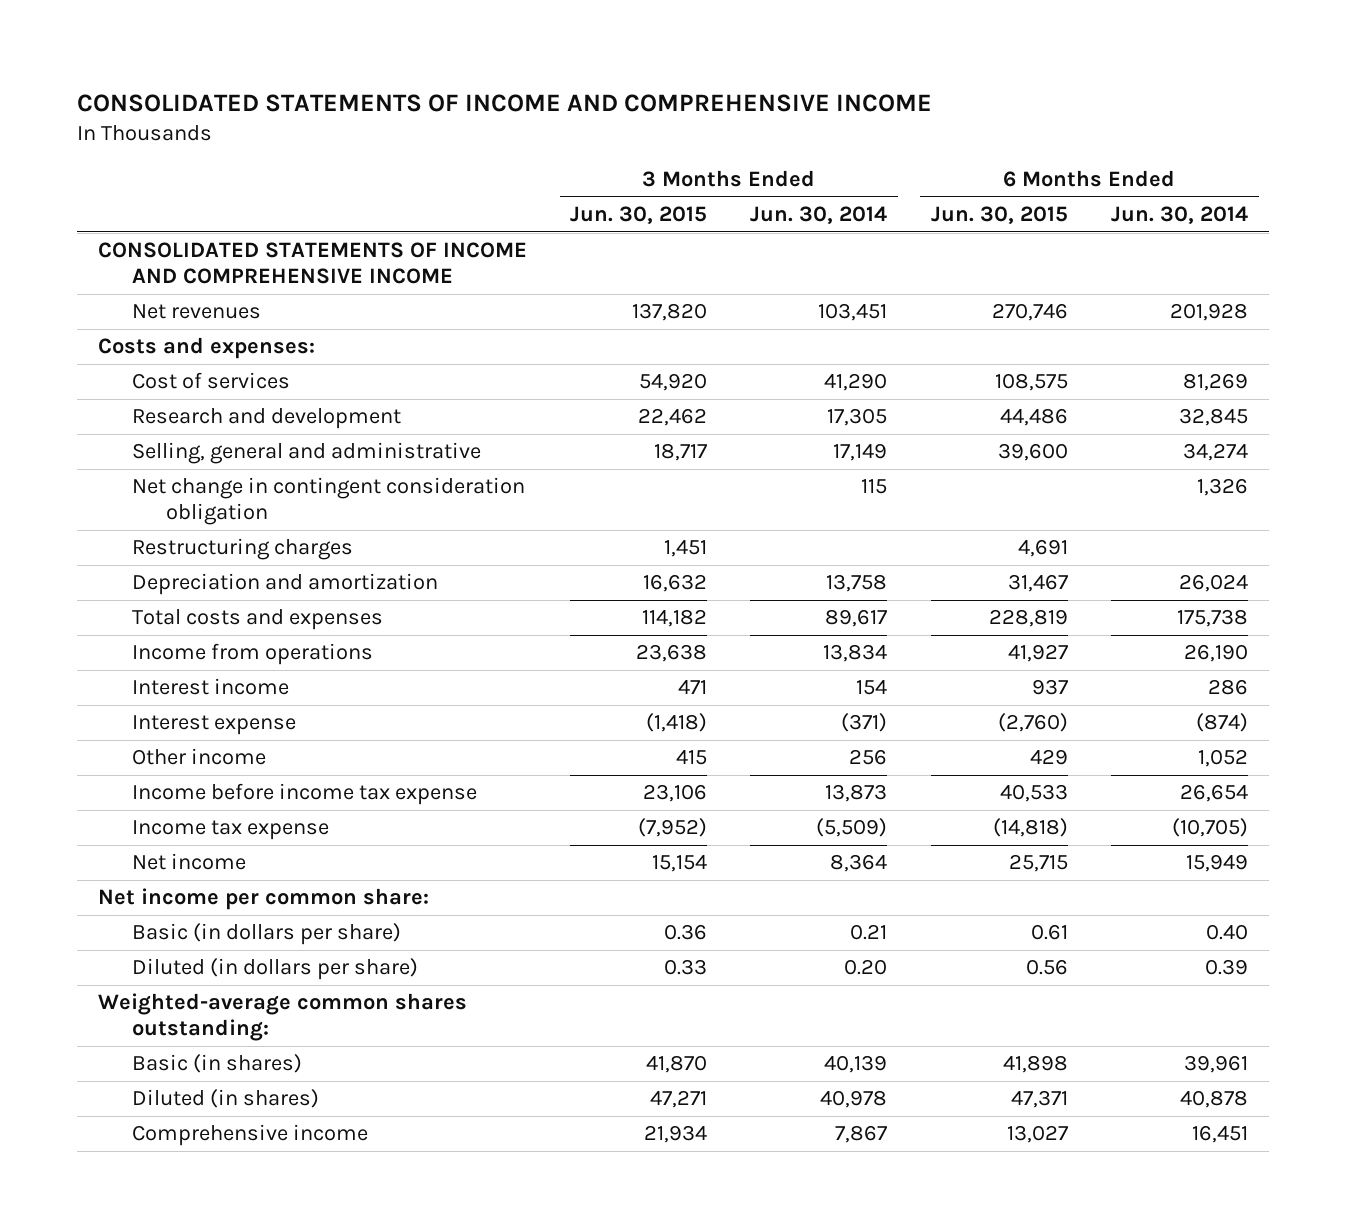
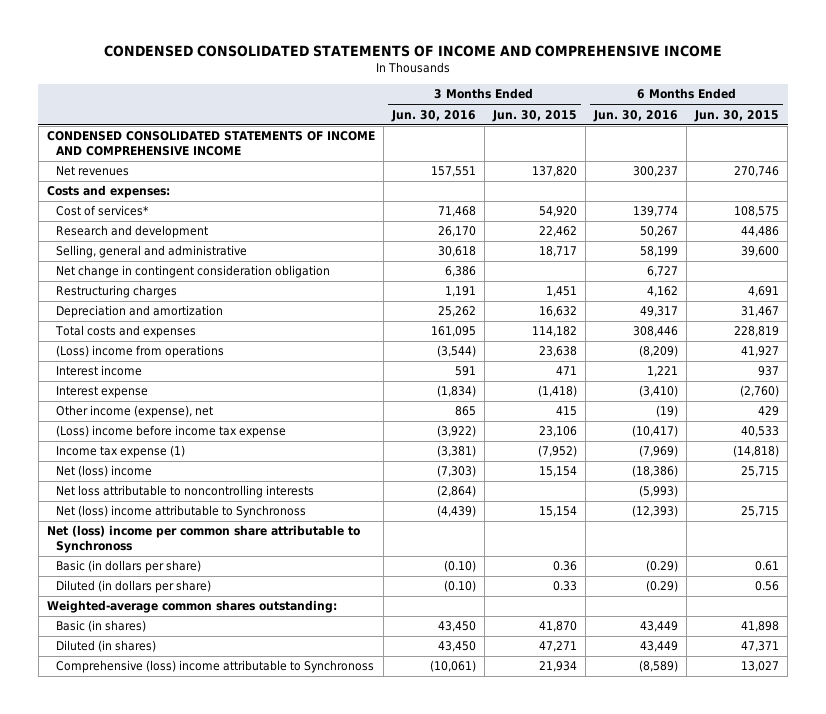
[76,93,932,112] CONSOLIDATED STATEMENTS OF INCOME AND COMPREHENSIVE INCOME -> [103,45,722,58] CONDENSED CONSOLIDATED STATEMENTS OF INCOME AND COMPREHENSIVE INCOME
[750,206,888,225] Jun. 30, 2014 -> none
[1110,206,1248,225] Jun. 30, 2014 -> none
none -> [390,109,476,122] Jun. 30, 2016
none -> [593,109,679,122] Jun. 30, 2016
[98,242,528,285] CONSOLIDATED STATEMENTS OF INCOME AND COMPREHENSIVE INCOME -> [46,131,375,156] CONDENSED CONSOLIDATED STATEMENTS OF INCOME AND COMPREHENSIVE INCOME
[132,372,291,390] Cost of services -> [56,205,150,217] Cost of services*
[132,643,374,666] Income from operations -> [56,345,225,359] (Loss) income from operations
[132,748,267,766] Other income -> [56,405,214,419] Other income (expense), net
[132,783,478,806] Income before income tax expense -> [56,425,287,439] (Loss) income before income tax expense
[132,820,330,841] Income tax expense -> [56,445,186,459] Income tax expense (1)
none -> [56,465,153,478] Net (loss) income
none -> [56,485,315,499] Net loss attributable to noncontrolling interests
[132,853,247,871] Net income -> [56,505,307,519] Net (loss) income attributable to Synchronoss
[98,888,430,911] Net income per common share: -> [46,525,360,553] Net (loss) income per common share attributable to Synchronoss
[132,1124,369,1147] Comprehensive income -> [56,660,375,674] Comprehensive (loss) income attributable to Synchronoss

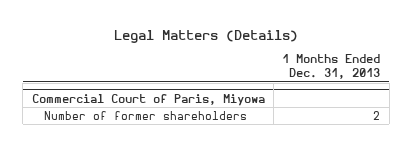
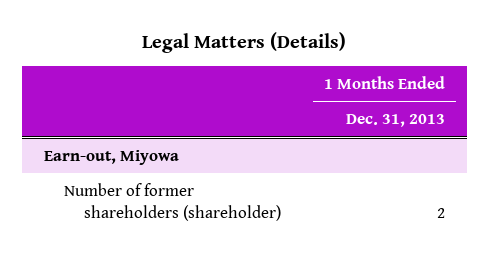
[31,93,265,106] Commercial Court of Paris, Miyowa -> none
none -> [43,150,179,166] Earn-out, Miyowa
[43,110,247,120] Number of former shareholders -> [63,183,281,222] Number of former shareholders (shareholder)

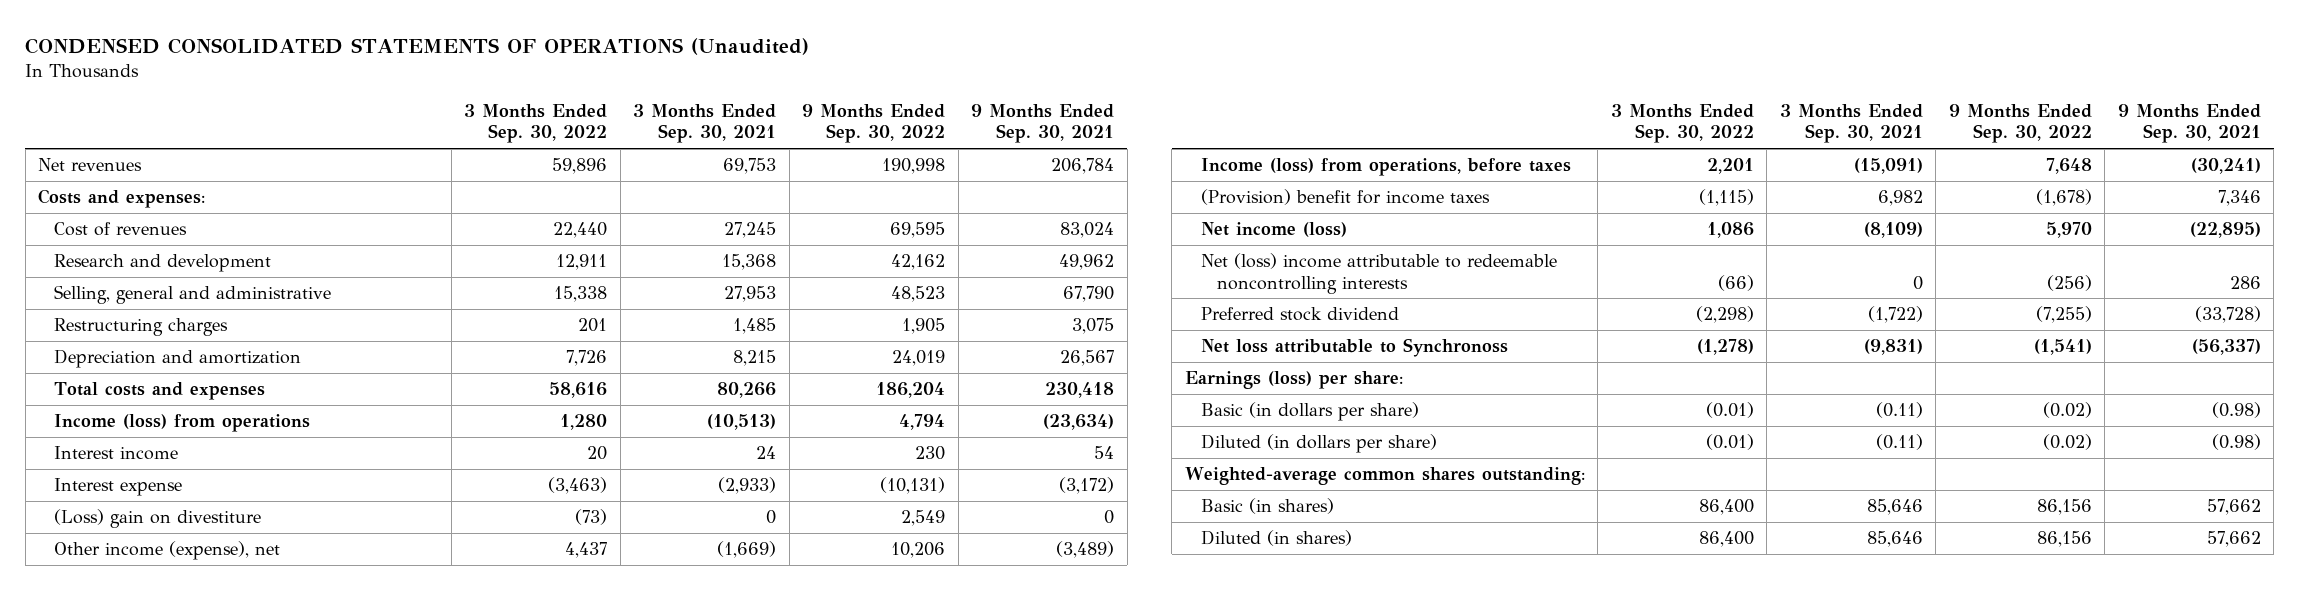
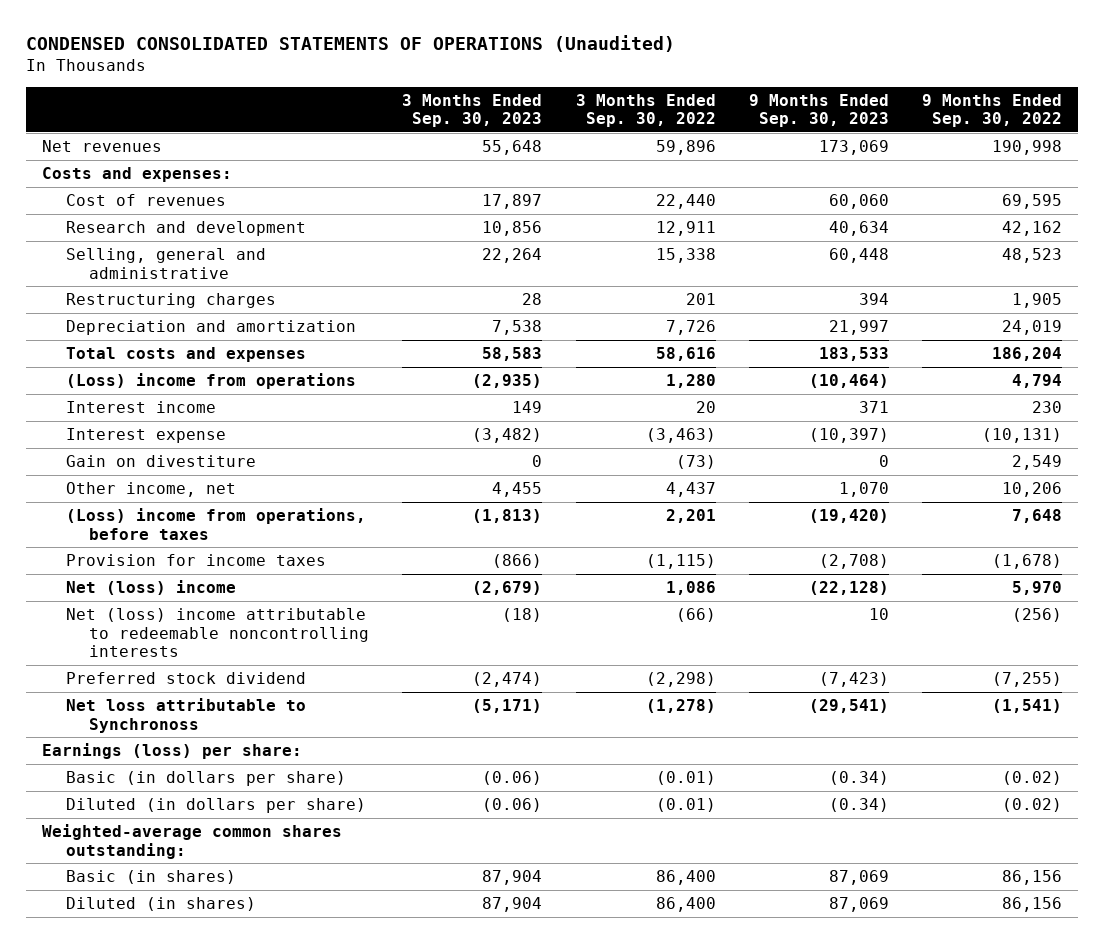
[633,103,777,144] 3 Months Ended Sep. 30, 2021 -> none
[971,103,1115,144] 9 Months Ended Sep. 30, 2021 -> none
none -> [402,93,543,128] 3 Months Ended Sep. 30, 2023
none -> [748,93,889,128] 9 Months Ended Sep. 30, 2023
[54,413,311,432] Income (loss) from operations -> [65,373,356,390] (Loss) income from operations
[54,508,262,528] (Loss) gain on divestiture -> [65,455,256,468] Gain on divestiture
[54,540,281,560] Other income (expense), net -> [65,482,236,498] Other income, net
[1200,157,1571,176] Income (loss) from operations, before taxes -> [65,508,366,540] (Loss) income from operations, before taxes
[1200,188,1490,205] (Provision) benefit for income taxes -> [65,554,326,567] Provision for income taxes
[1200,221,1347,237] Net income (loss) -> [65,580,236,596] Net (loss) income

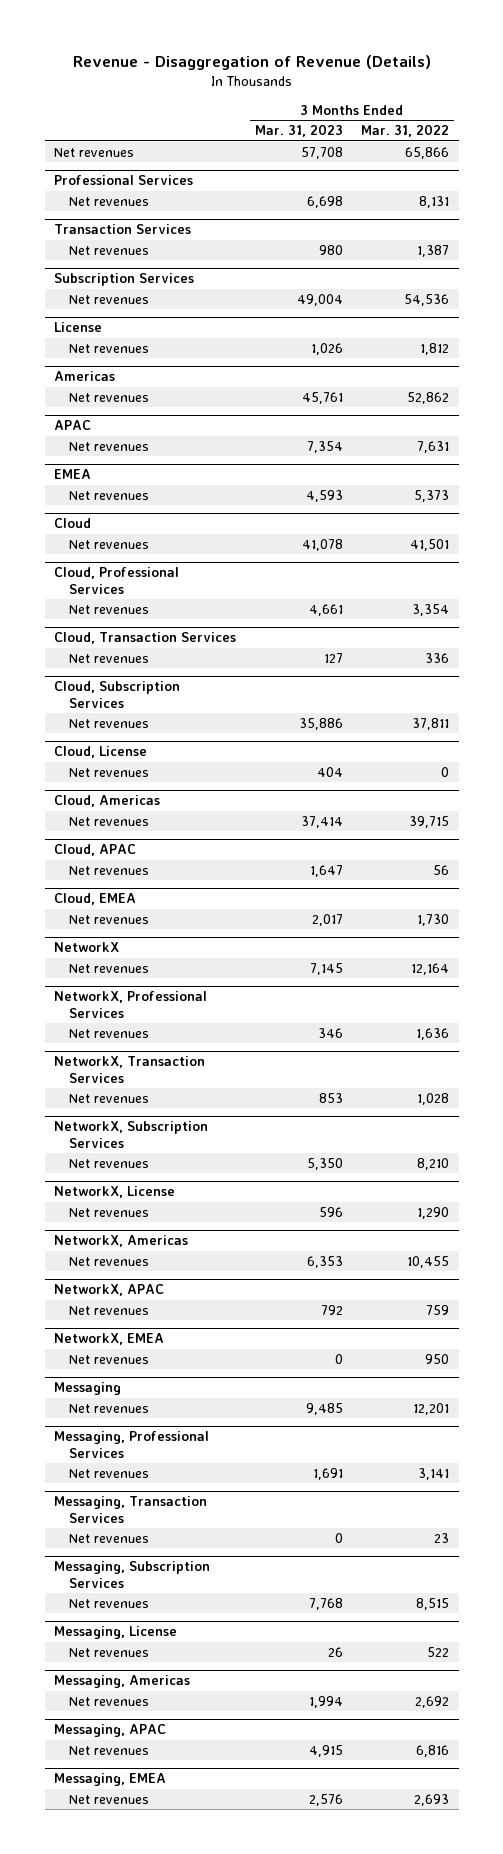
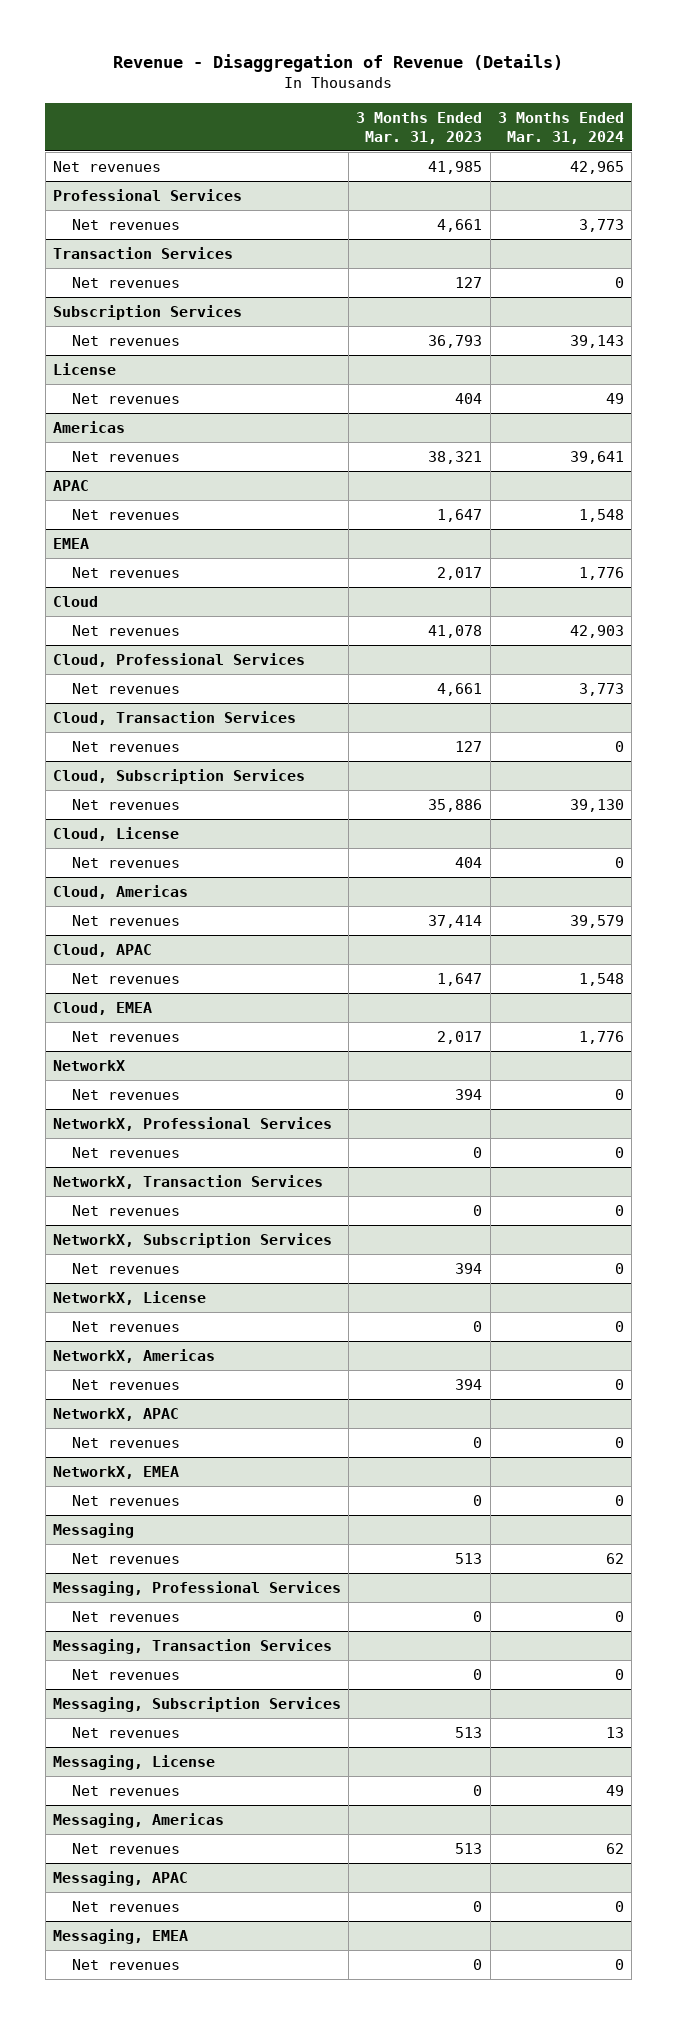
[361,124,450,138] Mar. 31, 2022 -> none
none -> [497,111,624,144] 3 Months Ended Mar. 31, 2024
[300,147,343,160] 57,708 -> [428,161,483,175] 41,985
[306,196,343,209] 6,698 -> [437,219,483,233] 4,661
[318,245,343,256] 980 -> [455,277,483,289] 127
[296,294,343,307] 49,004 -> [428,335,483,349] 36,793
[310,343,343,356] 1,026 -> [455,393,483,405] 404
[301,392,343,405] 45,761 -> [428,451,483,465] 38,321
[306,441,343,454] 7,354 -> [437,509,483,523] 1,647
[305,490,343,503] 4,593 -> [437,567,483,581] 2,017
[309,963,343,976] 7,145 -> [455,1089,483,1101] 394
[317,1028,343,1039] 346 -> [473,1147,483,1159] 0
[318,1093,343,1104] 853 -> [473,1205,483,1217] 0
[306,1158,343,1171] 5,350 -> [455,1263,483,1275] 394
[318,1207,343,1218] 596 -> [473,1321,483,1333] 0
[306,1256,343,1269] 6,353 -> [455,1379,483,1391] 394
[320,1305,343,1316] 792 -> [473,1437,483,1449] 0
[305,1403,343,1416] 9,485 -> [455,1553,483,1565] 513
[312,1468,343,1481] 1,691 -> [473,1611,483,1623] 0
[308,1598,343,1611] 7,768 -> [455,1727,483,1739] 513
[327,1647,343,1658] 26 -> [473,1785,483,1797] 0
[308,1696,343,1709] 1,994 -> [455,1843,483,1855] 513
[308,1745,343,1758] 4,915 -> [473,1901,483,1913] 0
[308,1794,343,1807] 2,576 -> [473,1959,483,1971] 0

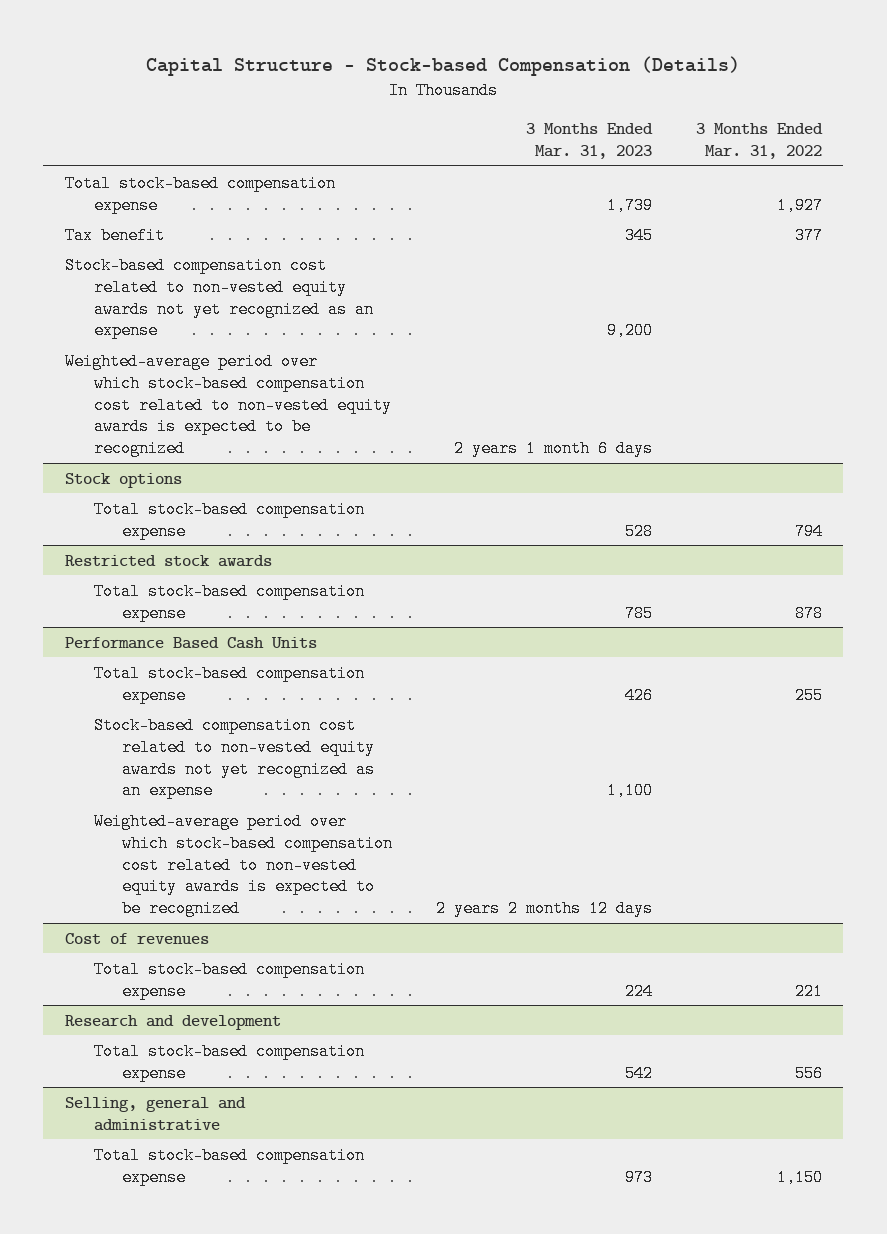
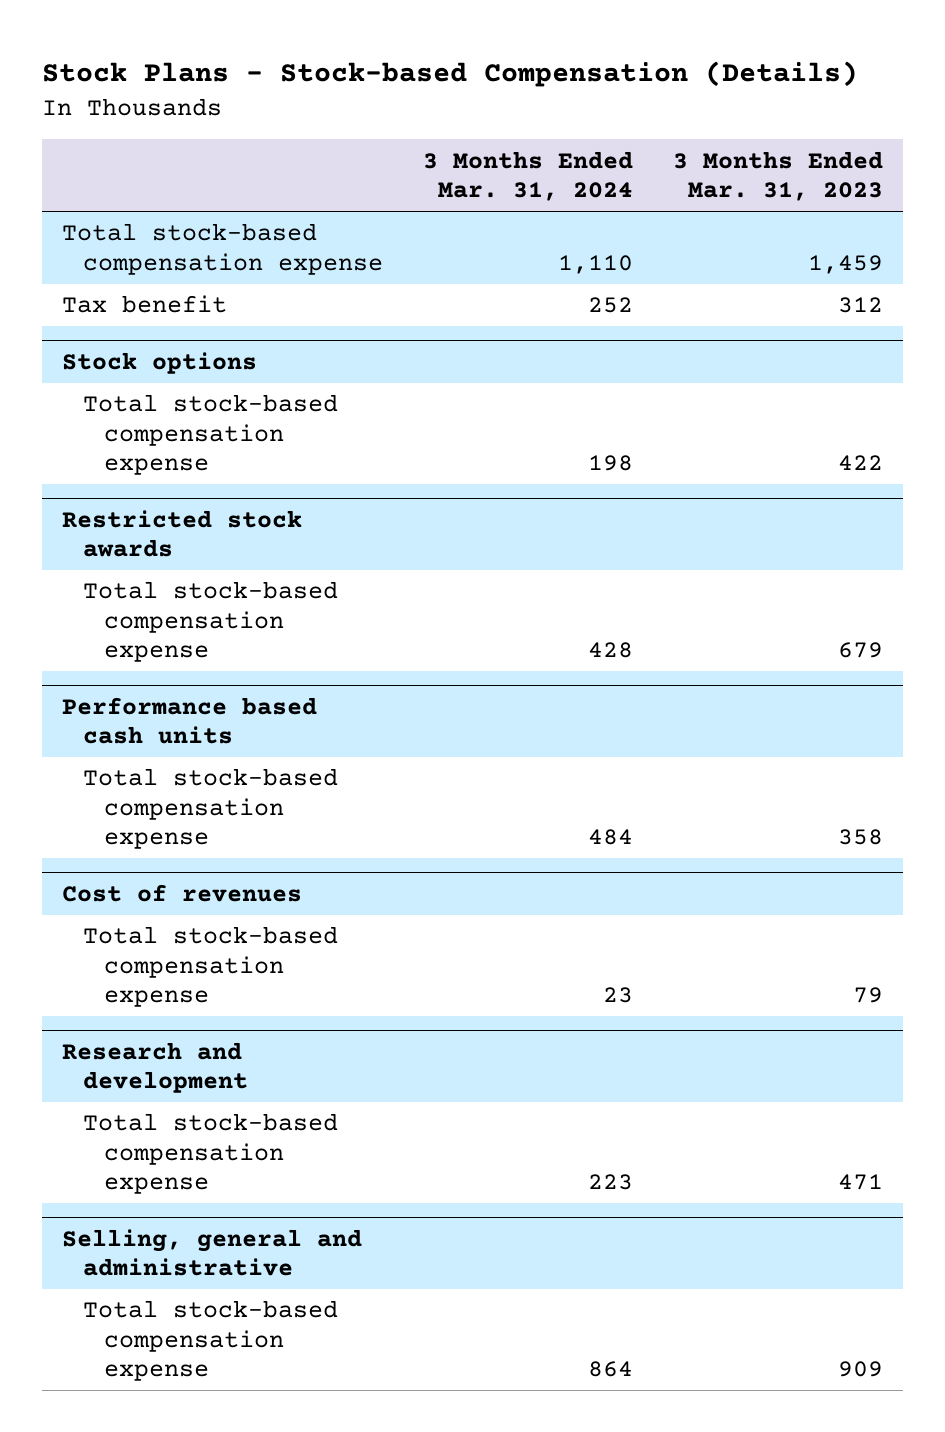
[146,56,741,77] Capital Structure - Stock-based Compensation (Details) -> [42,60,859,87] Stock Plans - Stock-based Compensation (Details)
[695,123,823,160] 3 Months Ended Mar. 31, 2022 -> none
none -> [423,150,634,202] 3 Months Ended Mar. 31, 2024
[65,256,374,340] Stock-based compensation cost related to non-vested equity awards not yet recognized as an expense -> none
[65,352,392,458] Weighted-average period over which stock-based compensation cost related to non-vested equity awards is expected to be recognized -> none
[606,196,653,214] 1,739 -> [808,254,884,274] 1,459
[624,226,653,244] 345 -> [838,297,884,314] 312
[624,522,653,540] 528 -> [838,455,884,471] 422
[93,716,375,800] Stock-based compensation cost related to non-vested equity awards not yet recognized as an expense -> none
[93,812,393,918] Weighted-average period over which stock-based compensation cost related to non-vested equity awards is expected to be recognized -> none
[624,604,653,622] 785 -> [838,642,884,659] 679
[65,636,318,649] Performance Based Cash Units -> [62,697,318,745] Performance based cash units
[624,686,653,704] 426 -> [838,829,884,846] 358
[624,982,653,1000] 224 -> [853,987,884,1004] 79
[624,1064,653,1082] 542 -> [838,1174,884,1191] 471
[624,1168,653,1186] 973 -> [838,1361,884,1378] 909

